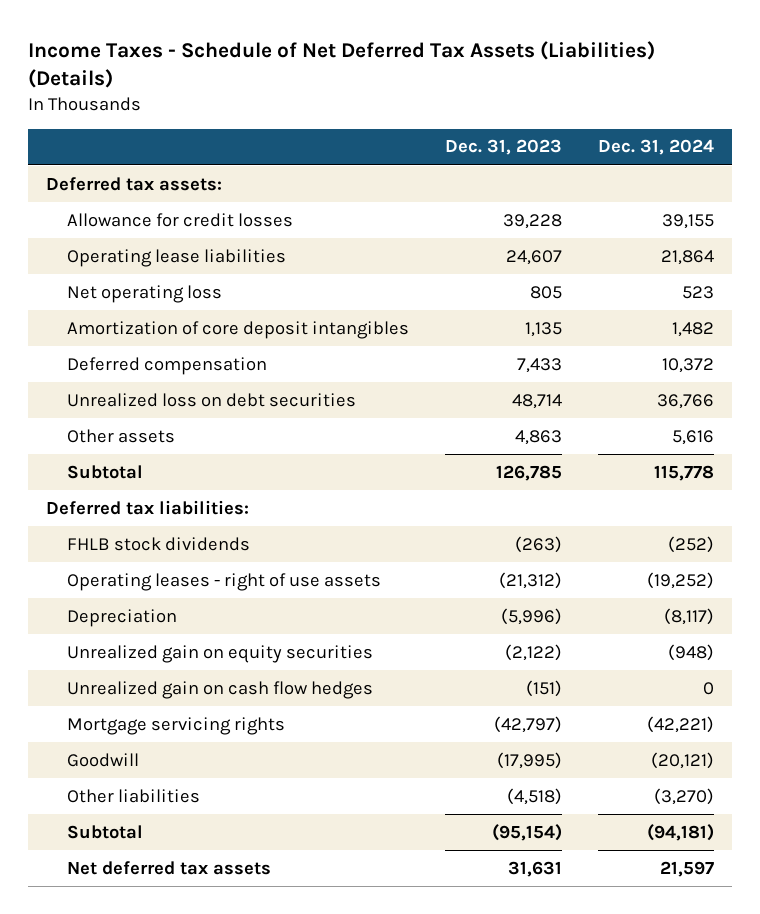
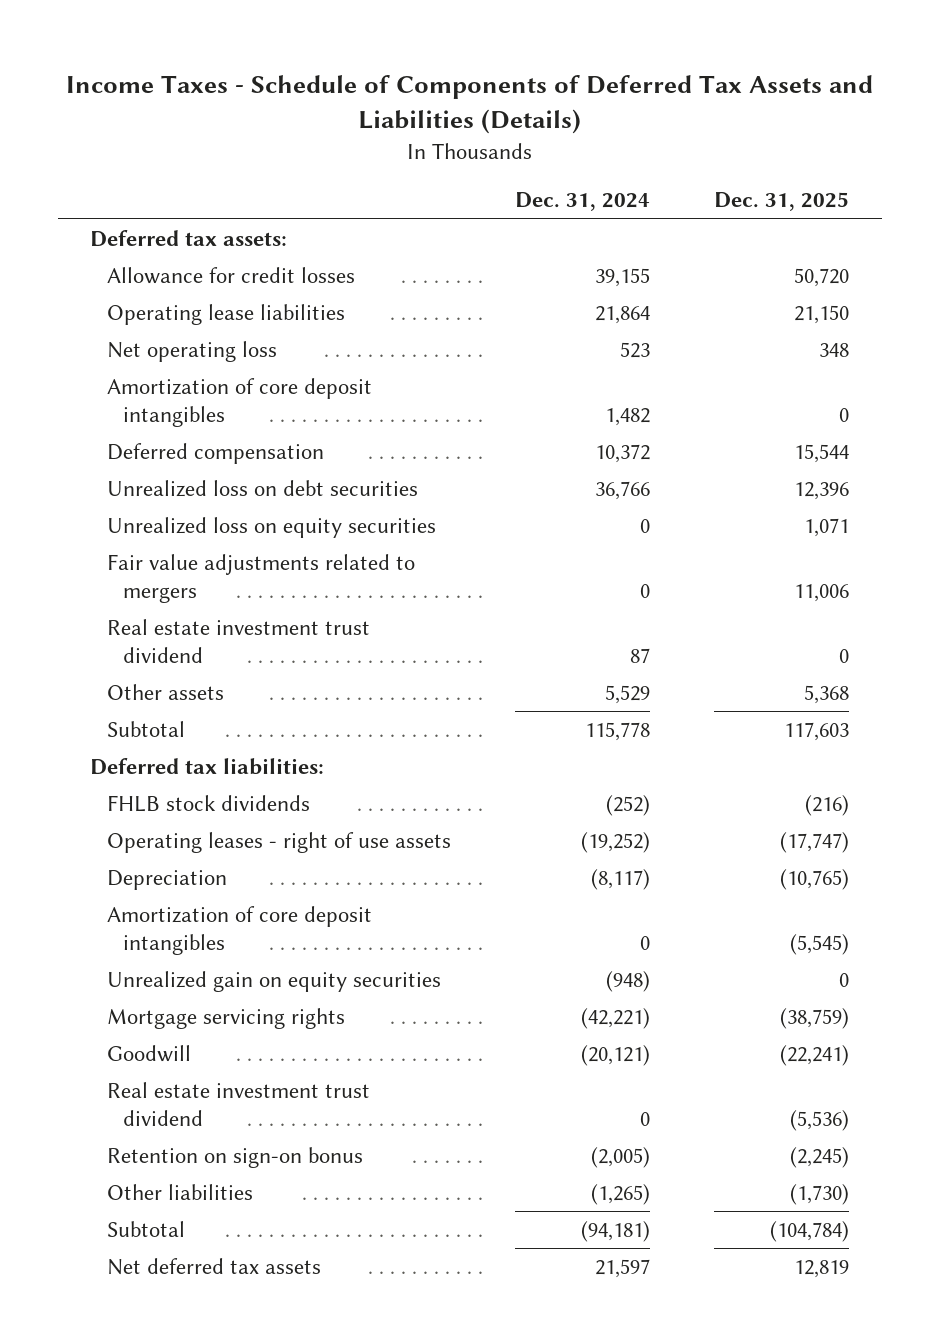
[28,40,656,89] Income Taxes - Schedule of Net Deferred Tax Assets (Liabilities) (Details) -> [65,74,873,135] Income Taxes - Schedule of Components of Deferred Tax Assets and Liabilities (Details)
[444,139,562,156] Dec. 31, 2023 -> none
none -> [714,192,850,212] Dec. 31, 2025
none -> [106,517,436,539] Unrealized loss on equity securities
none -> [106,554,415,604] Fair value adjustments related to mergers
none -> [106,619,370,664] Real estate investment trust dividend
[671,429,714,445] 5,616 -> [604,685,650,705] 5,529
none -> [106,906,372,956] Amortization of core deposit intangibles
[67,680,374,699] Unrealized gain on cash flow hedges -> none
none -> [106,1082,370,1127] Real estate investment trust dividend
none -> [106,1147,363,1169] Retention on sign-on bonus
[653,787,714,805] (3,270) -> [590,1184,650,1206] (1,265)

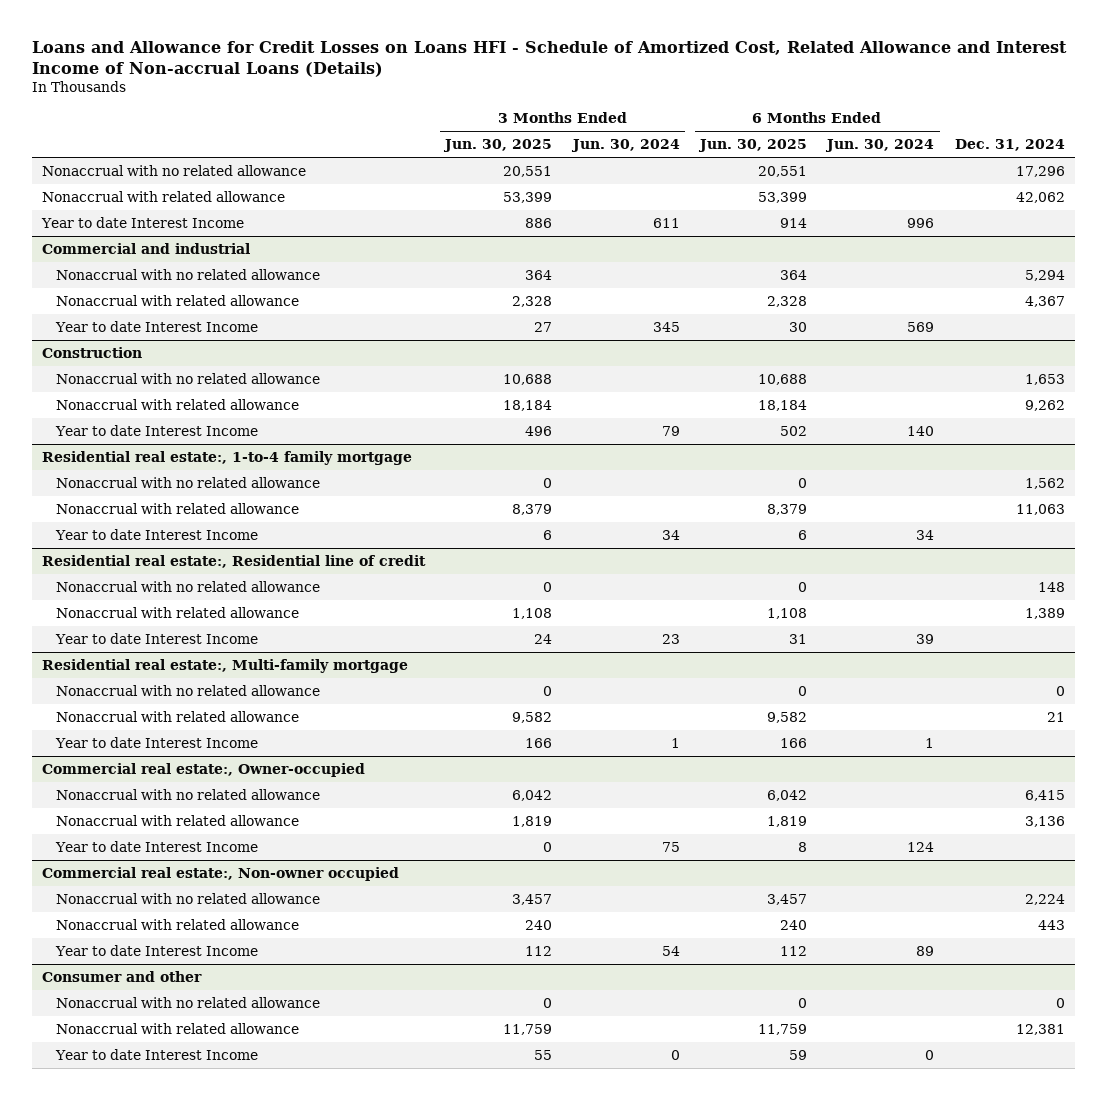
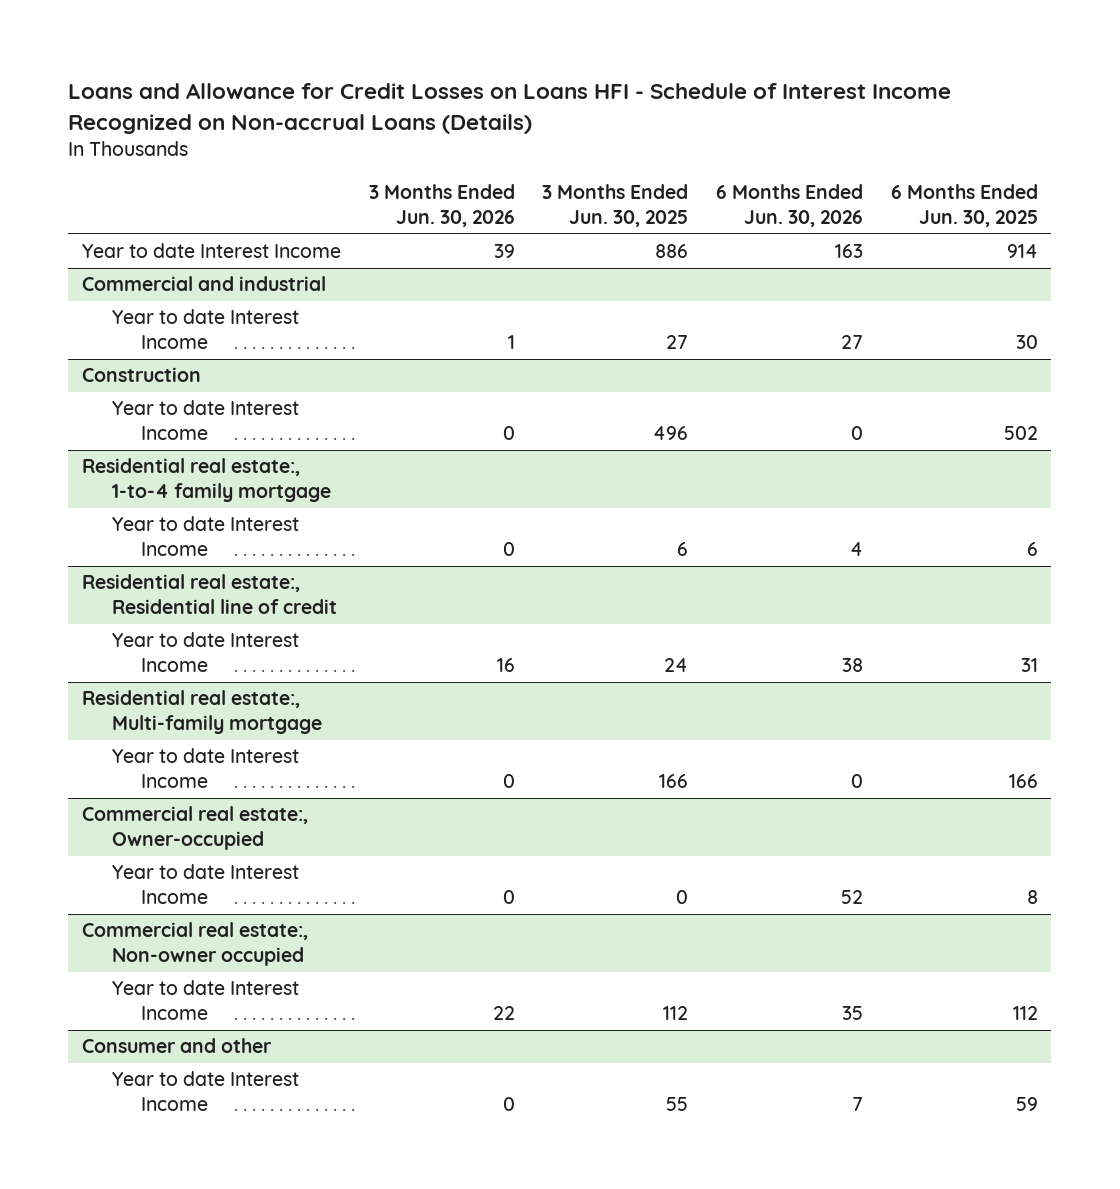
[31,40,1067,77] Loans and Allowance for Credit Losses on Loans HFI - Schedule of Amortized Cost, Related Allowance and Interest Income of Non-accrual Loans (Details) -> [68,83,952,134] Loans and Allowance for Credit Losses on Loans HFI - Schedule of Interest Income Recognized on Non-accrual Loans (Details)
[570,139,680,153] Jun. 30, 2024 -> none
[825,139,935,153] Jun. 30, 2024 -> none
[954,139,1065,152] Dec. 31, 2024 -> none
none -> [368,184,515,228] 3 Months Ended Jun. 30, 2026
none -> [716,184,864,228] 6 Months Ended Jun. 30, 2026
[41,164,306,176] Nonaccrual with no related allowance -> none
[41,190,285,202] Nonaccrual with related allowance -> none
[55,268,320,280] Nonaccrual with no related allowance -> none
[55,294,299,306] Nonaccrual with related allowance -> none
[55,372,320,384] Nonaccrual with no related allowance -> none
[55,398,299,410] Nonaccrual with related allowance -> none
[55,476,320,488] Nonaccrual with no related allowance -> none
[55,502,299,514] Nonaccrual with related allowance -> none
[55,580,320,592] Nonaccrual with no related allowance -> none
[55,606,299,618] Nonaccrual with related allowance -> none
[55,684,320,696] Nonaccrual with no related allowance -> none
[55,710,299,722] Nonaccrual with related allowance -> none
[55,788,320,800] Nonaccrual with no related allowance -> none
[55,814,299,826] Nonaccrual with related allowance -> none
[55,892,320,904] Nonaccrual with no related allowance -> none
[55,918,299,930] Nonaccrual with related allowance -> none
[55,996,320,1008] Nonaccrual with no related allowance -> none
[55,1022,299,1034] Nonaccrual with related allowance -> none

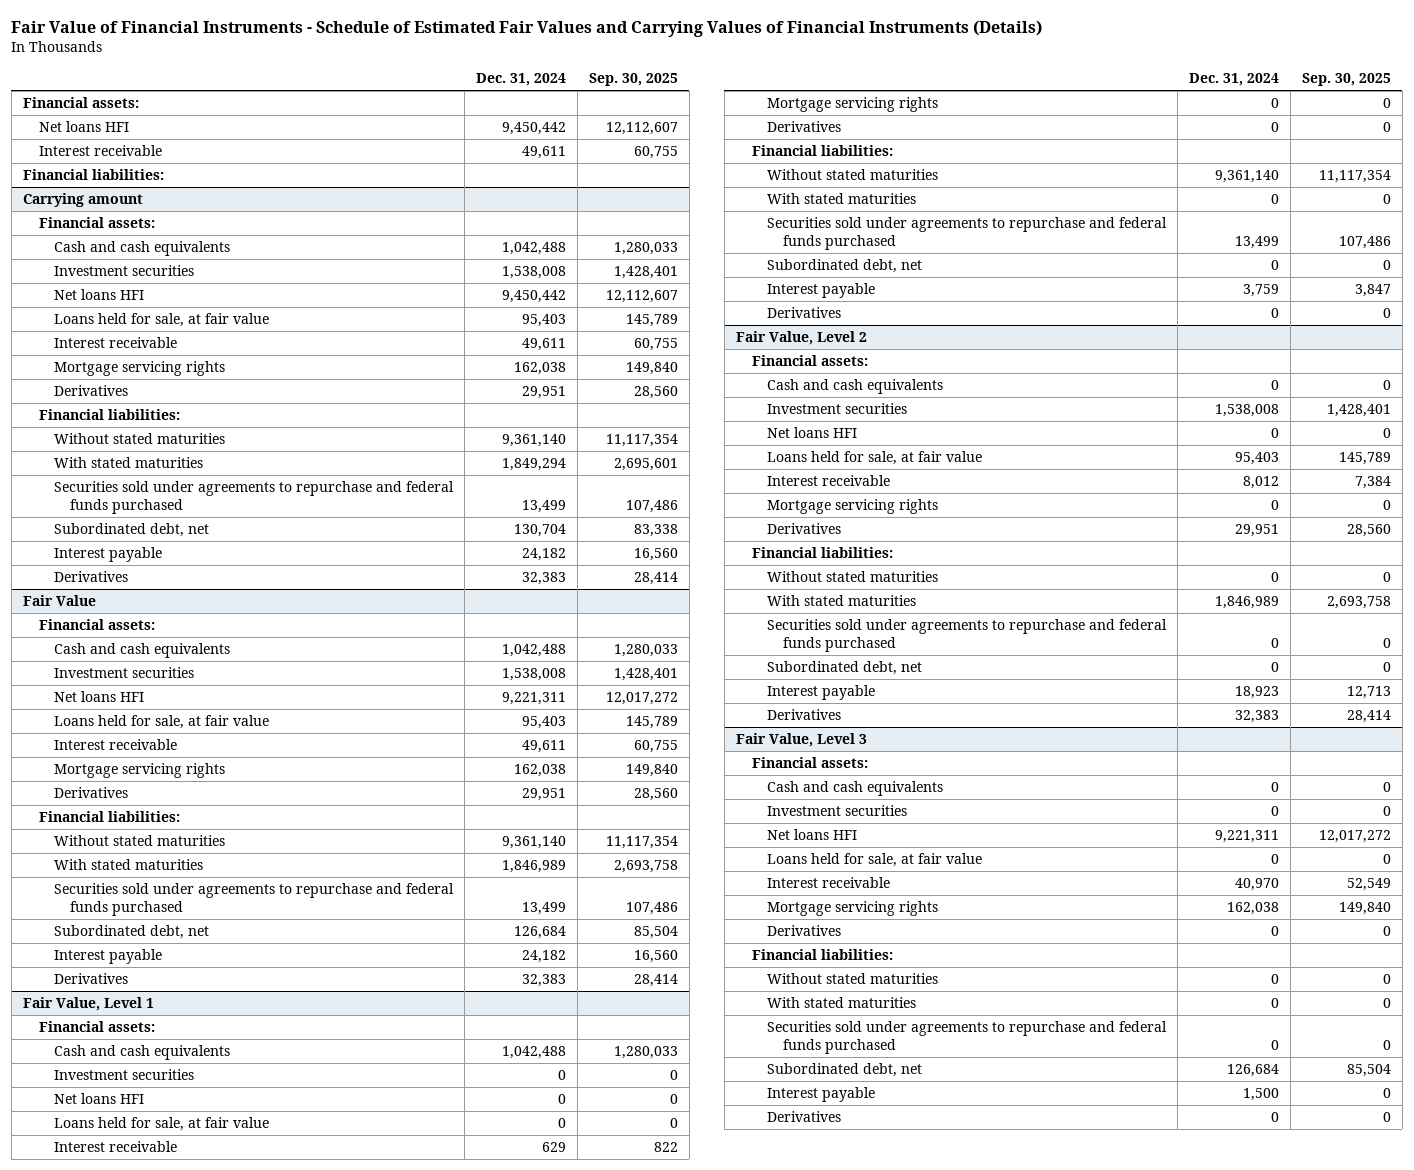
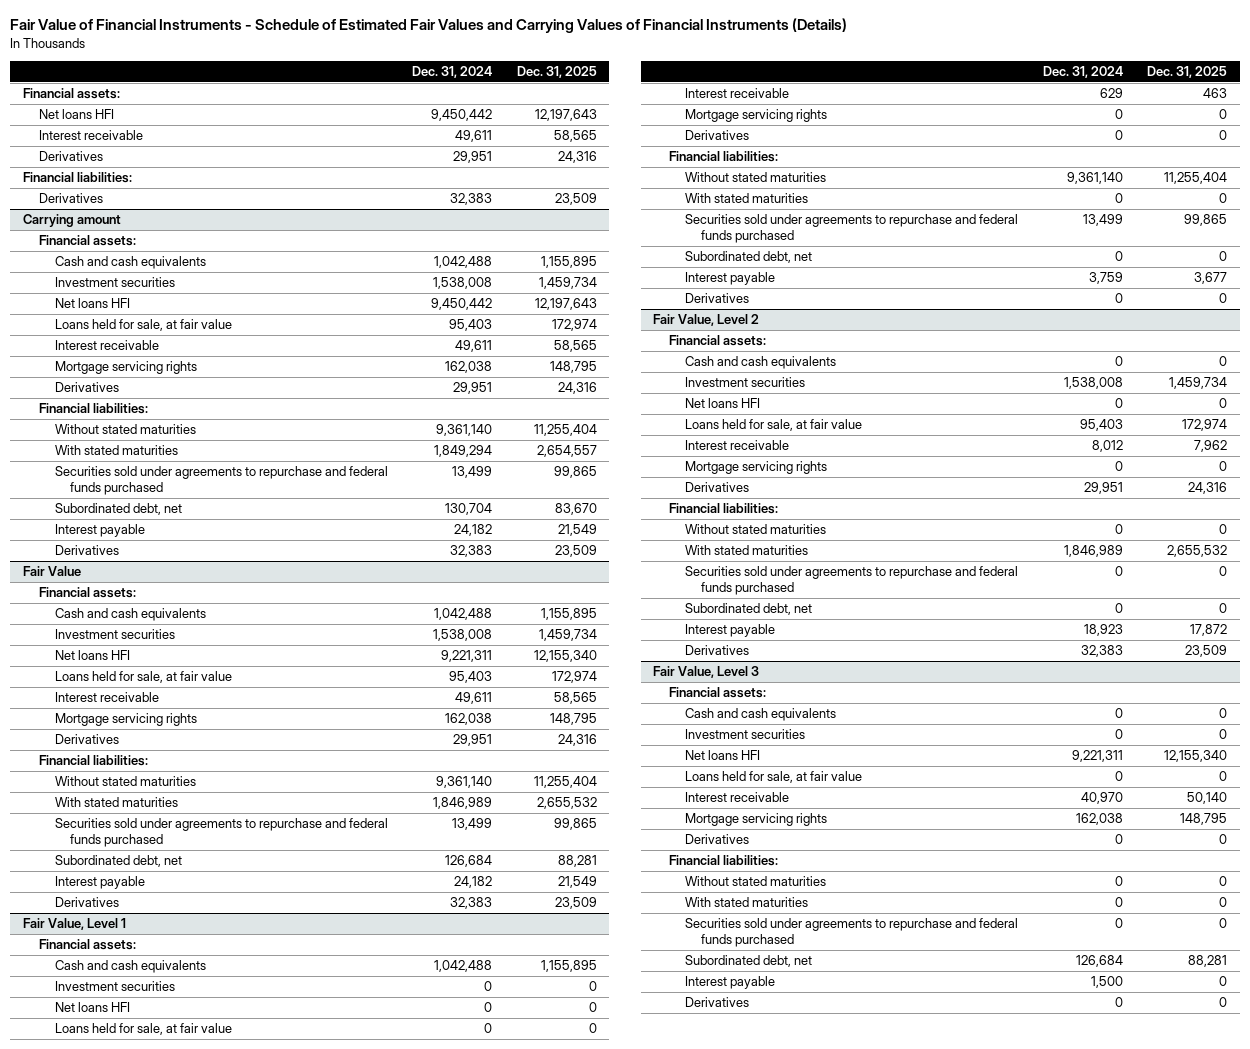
[588,73,678,87] Sep. 30, 2025 -> none
none -> [516,65,597,78] Dec. 31, 2025
none -> [38,151,103,162] Derivatives
none -> [38,193,103,204] Derivatives

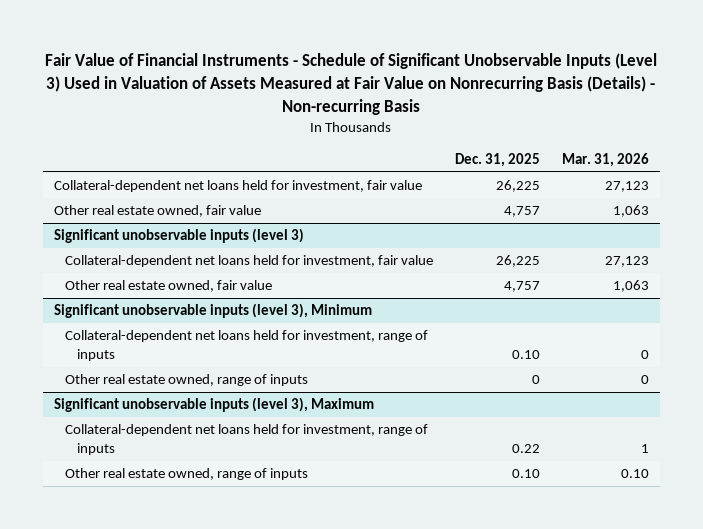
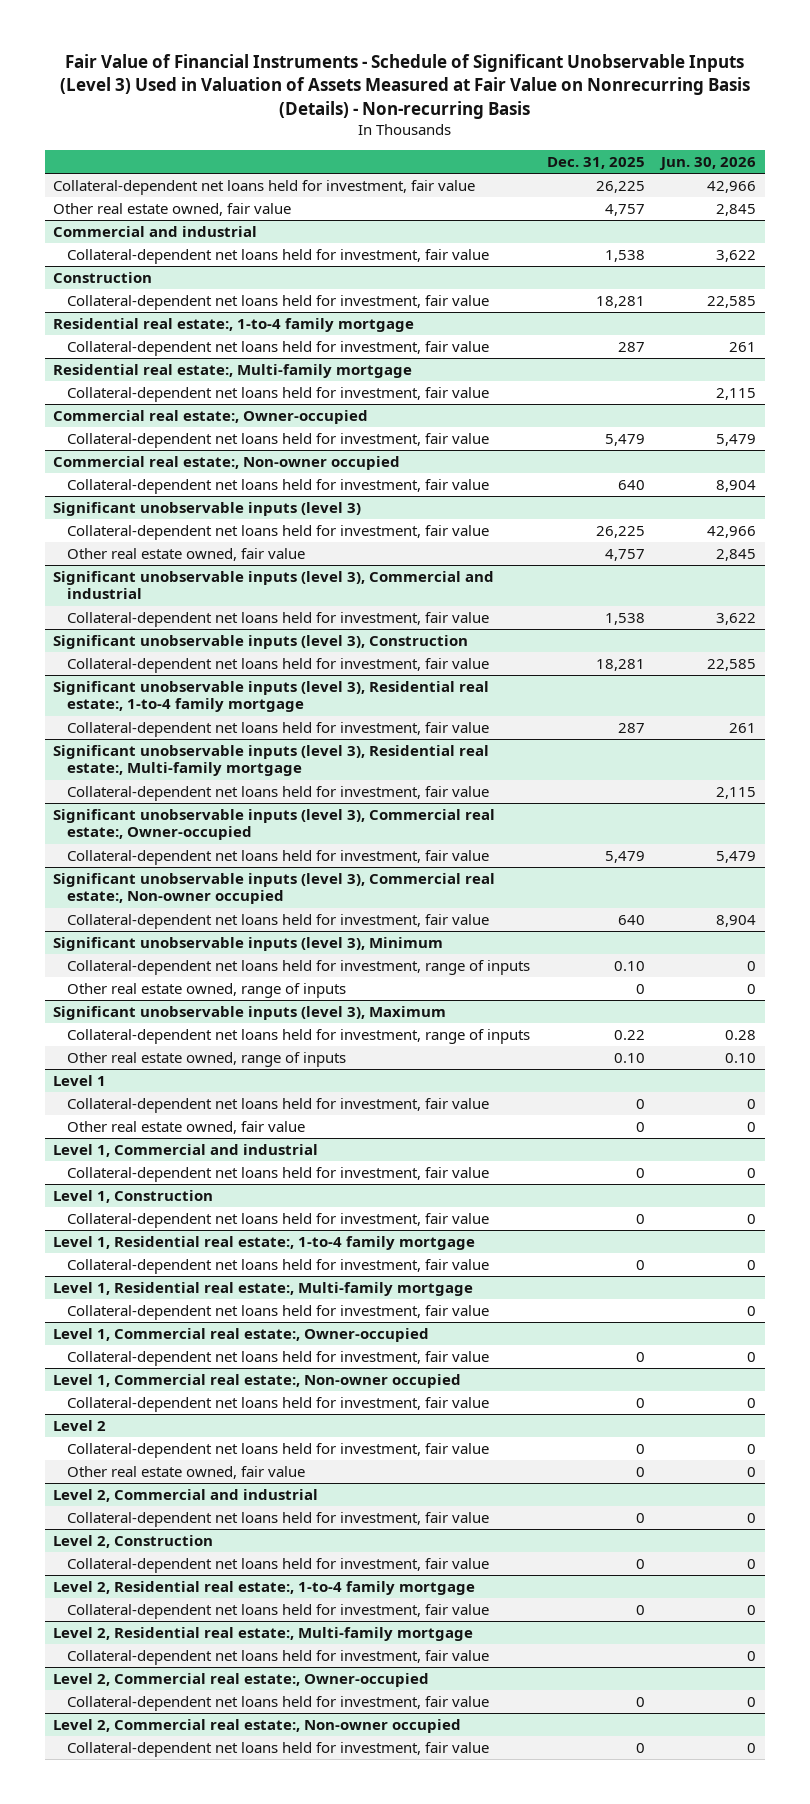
[562,153,650,168] Mar. 31, 2026 -> none
none -> [659,156,757,170] Jun. 30, 2026
none -> [53,226,258,238] Commercial and industrial
none -> [67,249,490,265] Collateral-dependent net loans held for investment, fair value
none -> [53,272,153,284] Construction
none -> [67,295,490,311] Collateral-dependent net loans held for investment, fair value
none -> [53,318,415,333] Residential real estate:, 1-to-4 family mortgage
none -> [67,341,490,357] Collateral-dependent net loans held for investment, fair value
none -> [53,364,413,379] Residential real estate:, Multi-family mortgage
none -> [67,387,490,403] Collateral-dependent net loans held for investment, fair value
none -> [53,410,369,425] Commercial real estate:, Owner-occupied
none -> [67,433,490,449] Collateral-dependent net loans held for investment, fair value
none -> [53,456,401,471] Commercial real estate:, Non-owner occupied
none -> [67,479,490,495] Collateral-dependent net loans held for investment, fair value
none -> [53,571,495,600] Significant unobservable inputs (level 3), Commercial and industrial
none -> [67,612,490,628] Collateral-dependent net loans held for investment, fair value
none -> [53,635,469,650] Significant unobservable inputs (level 3), Construction
none -> [67,658,490,674] Collateral-dependent net loans held for investment, fair value
none -> [53,681,490,713] Significant unobservable inputs (level 3), Residential real estate:, 1-to-4 family mortgage
none -> [67,722,490,738] Collateral-dependent net loans held for investment, fair value
none -> [53,745,490,777] Significant unobservable inputs (level 3), Residential real estate:, Multi-family mortgage
none -> [67,786,490,802] Collateral-dependent net loans held for investment, fair value
none -> [53,809,496,841] Significant unobservable inputs (level 3), Commercial real estate:, Owner-occupied
none -> [67,850,490,866] Collateral-dependent net loans held for investment, fair value
none -> [53,873,496,905] Significant unobservable inputs (level 3), Commercial real estate:, Non-owner occupied
none -> [67,914,490,930] Collateral-dependent net loans held for investment, fair value
none -> [53,1075,107,1087] Level 1
none -> [67,1098,490,1114] Collateral-dependent net loans held for investment, fair value
none -> [67,1121,306,1135] Other real estate owned, fair value
none -> [53,1144,319,1158] Level 1, Commercial and industrial
none -> [67,1167,490,1183] Collateral-dependent net loans held for investment, fair value
none -> [53,1190,214,1204] Level 1, Construction
none -> [67,1213,490,1229] Collateral-dependent net loans held for investment, fair value
none -> [53,1236,476,1251] Level 1, Residential real estate:, 1-to-4 family mortgage
none -> [67,1259,490,1275] Collateral-dependent net loans held for investment, fair value
none -> [53,1282,474,1297] Level 1, Residential real estate:, Multi-family mortgage
none -> [67,1305,490,1321] Collateral-dependent net loans held for investment, fair value
none -> [53,1328,430,1343] Level 1, Commercial real estate:, Owner-occupied
none -> [67,1351,490,1367] Collateral-dependent net loans held for investment, fair value
none -> [53,1374,462,1389] Level 1, Commercial real estate:, Non-owner occupied
none -> [67,1397,490,1413] Collateral-dependent net loans held for investment, fair value
none -> [53,1420,107,1432] Level 2
none -> [67,1443,490,1459] Collateral-dependent net loans held for investment, fair value
none -> [67,1466,306,1480] Other real estate owned, fair value
none -> [53,1489,319,1503] Level 2, Commercial and industrial
none -> [67,1512,490,1528] Collateral-dependent net loans held for investment, fair value
none -> [53,1535,214,1549] Level 2, Construction
none -> [67,1558,490,1574] Collateral-dependent net loans held for investment, fair value
none -> [53,1581,476,1596] Level 2, Residential real estate:, 1-to-4 family mortgage
none -> [67,1604,490,1620] Collateral-dependent net loans held for investment, fair value
none -> [53,1627,474,1642] Level 2, Residential real estate:, Multi-family mortgage
none -> [67,1650,490,1666] Collateral-dependent net loans held for investment, fair value
none -> [53,1673,430,1688] Level 2, Commercial real estate:, Owner-occupied
none -> [67,1696,490,1712] Collateral-dependent net loans held for investment, fair value
none -> [53,1719,462,1734] Level 2, Commercial real estate:, Non-owner occupied
none -> [67,1742,490,1758] Collateral-dependent net loans held for investment, fair value

